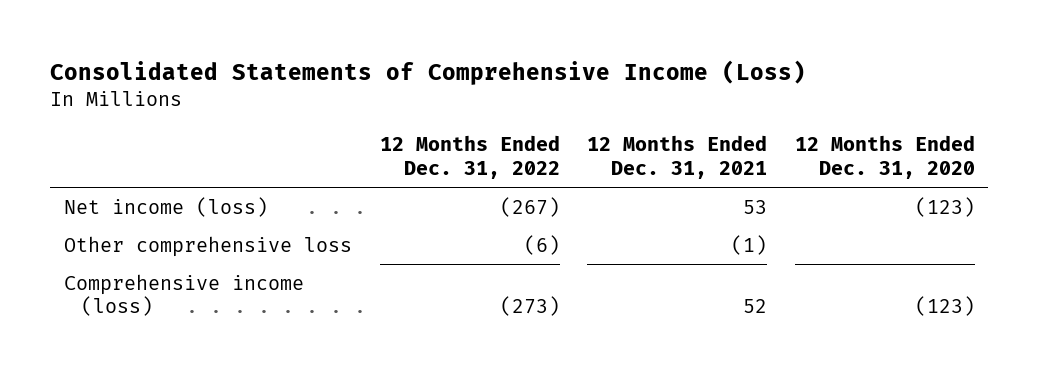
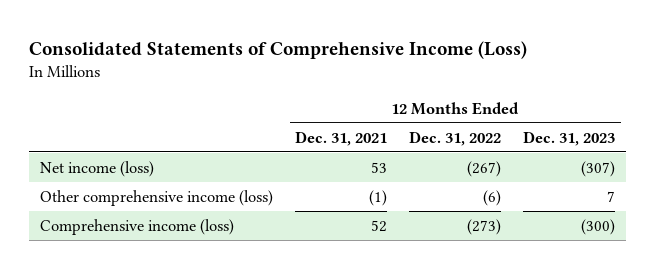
[794,135,975,180] 12 Months Ended Dec. 31, 2020 -> none
none -> [523,130,616,146] Dec. 31, 2023
[64,235,353,257] Other comprehensive loss -> [40,189,274,206] Other comprehensive income (loss)

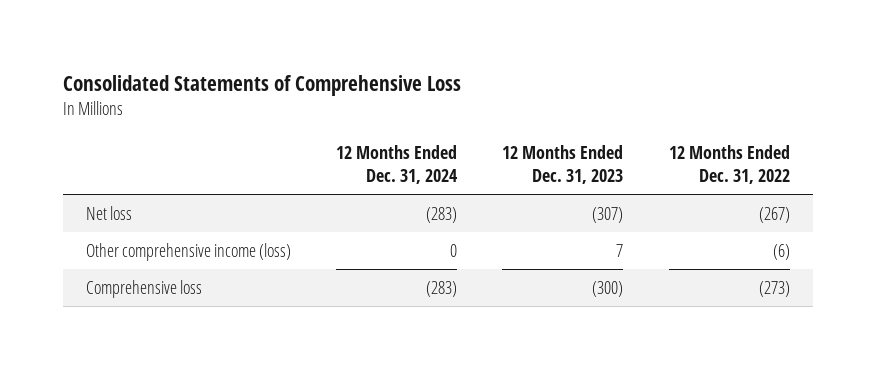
[29,41,528,60] Consolidated Statements of Comprehensive Income (Loss) -> [62,74,461,96] Consolidated Statements of Comprehensive Loss
[295,130,388,146] Dec. 31, 2021 -> none
none -> [335,144,458,184] 12 Months Ended Dec. 31, 2024
[40,160,155,177] Net income (loss) -> [85,206,132,221] Net loss
[40,218,235,235] Comprehensive income (loss) -> [85,280,202,299] Comprehensive loss

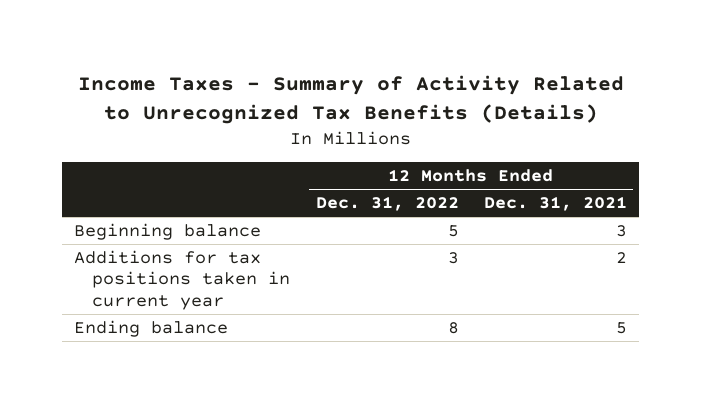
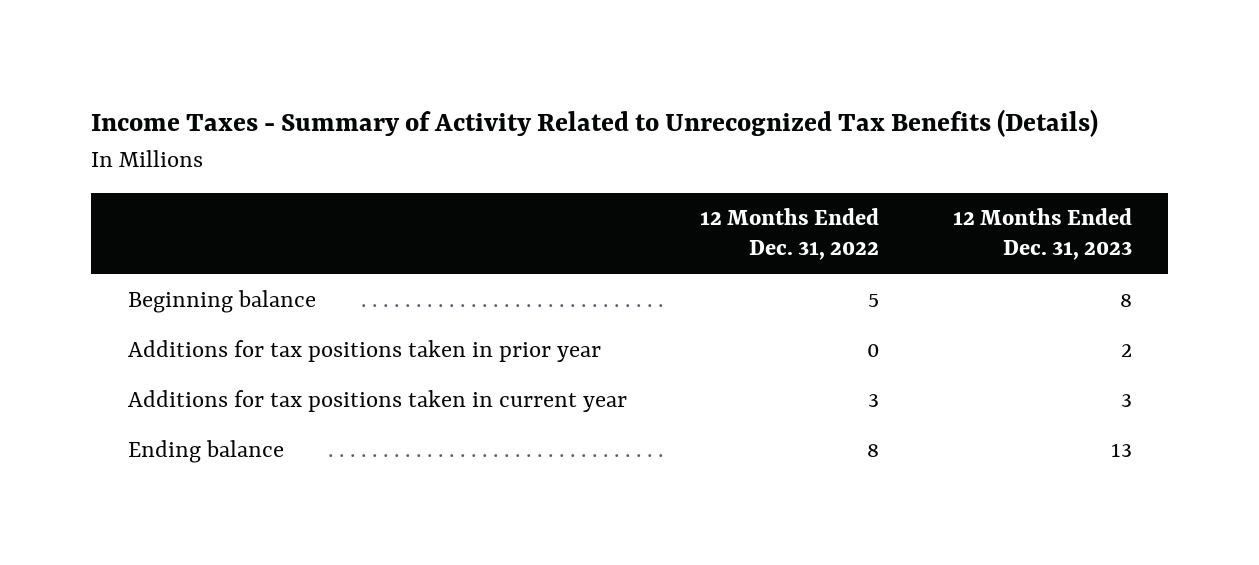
[483,196,627,212] Dec. 31, 2021 -> none
none -> [952,208,1132,261] 12 Months Ended Dec. 31, 2023
none -> [127,339,601,362] Additions for tax positions taken in prior year

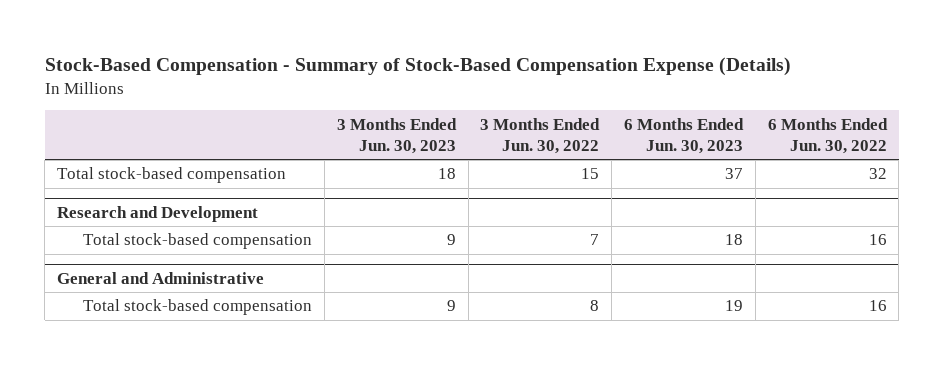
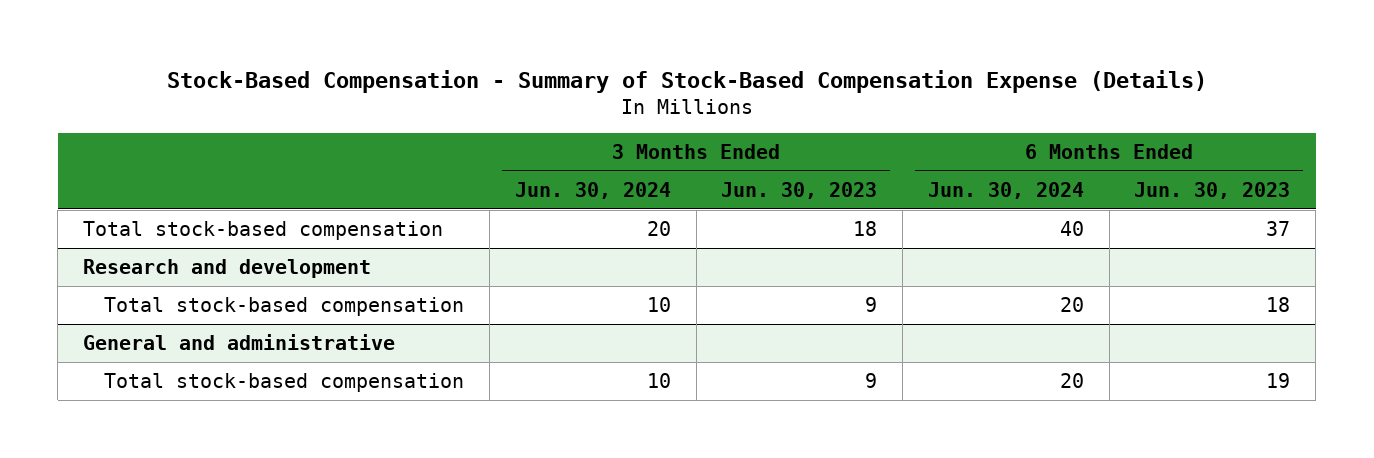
[480,117,601,154] 3 Months Ended Jun. 30, 2022 -> none
[767,117,888,154] 6 Months Ended Jun. 30, 2022 -> none
none -> [514,181,671,199] Jun. 30, 2024
none -> [927,181,1084,199] Jun. 30, 2024
[56,205,258,222] Research and Development -> [83,258,372,278] Research and development
[56,271,264,284] General and Administrative -> [83,333,396,350] General and administrative

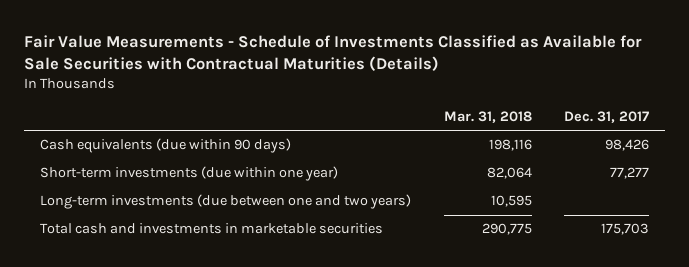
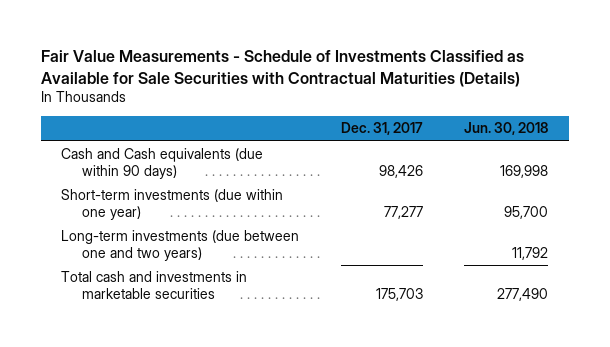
[443,111,532,124] Mar. 31, 2018 -> none
none -> [464,122,549,136] Jun. 30, 2018
[40,138,292,154] Cash equivalents (due within 90 days) -> [61,148,264,179] Cash and Cash equivalents (due within 90 days)

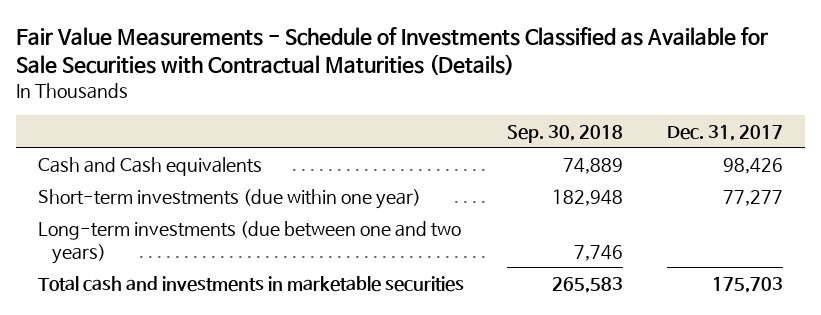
[464,122,549,136] Jun. 30, 2018 -> none
none -> [507,124,624,143] Sep. 30, 2018
[61,148,264,179] Cash and Cash equivalents (due within 90 days) -> [37,156,262,176] Cash and Cash equivalents

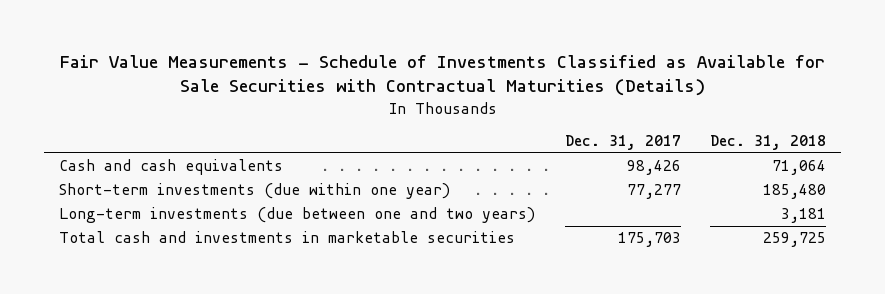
[507,124,624,143] Sep. 30, 2018 -> none
none -> [710,135,827,151] Dec. 31, 2018
[37,156,262,176] Cash and Cash equivalents -> [58,159,283,176] Cash and cash equivalents

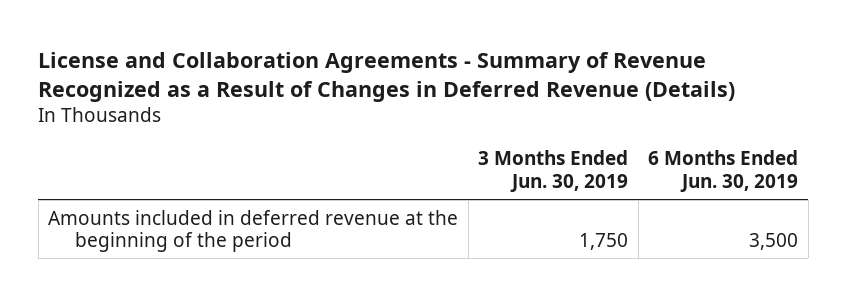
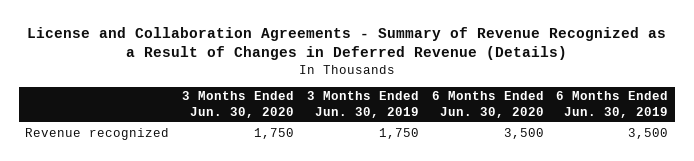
none -> [182,91,295,118] 3 Months Ended Jun. 30, 2020
none -> [431,91,544,118] 6 Months Ended Jun. 30, 2020
[48,209,459,253] Amounts included in deferred revenue at the beginning of the period -> [25,127,170,140] Revenue recognized

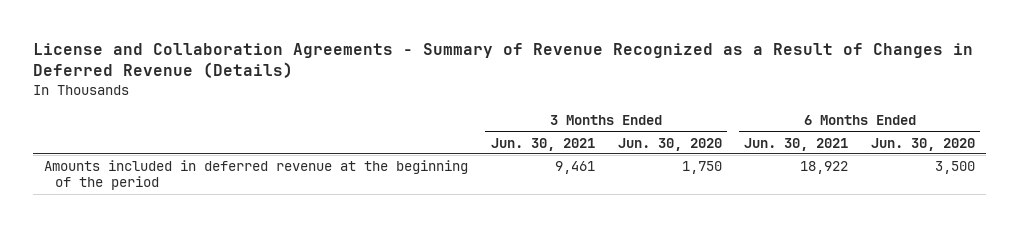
[306,91,419,118] 3 Months Ended Jun. 30, 2019 -> none
[556,91,669,118] 6 Months Ended Jun. 30, 2019 -> none
none -> [490,137,595,151] Jun. 30, 2021
none -> [744,137,849,151] Jun. 30, 2021
[25,127,170,140] Revenue recognized -> [44,160,469,191] Amounts included in deferred revenue at the beginning of the period

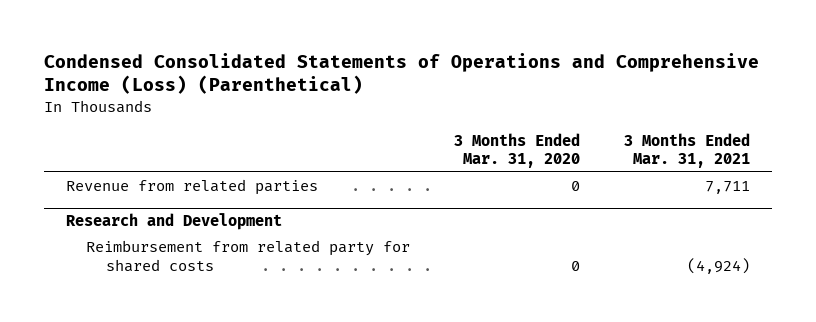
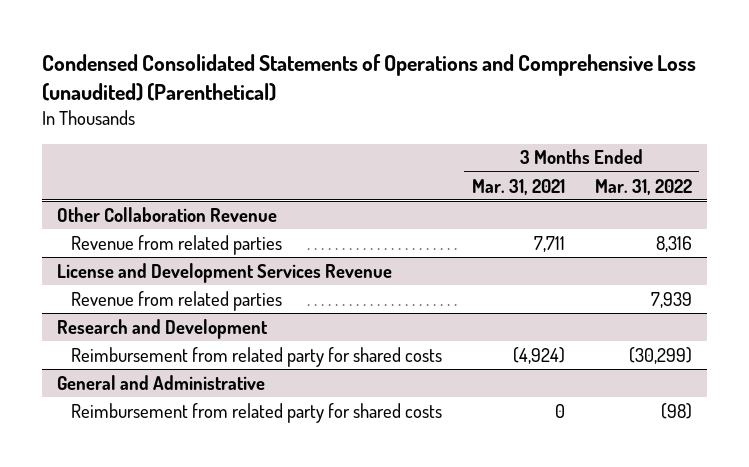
[44,52,760,95] Condensed Consolidated Statements of Operations and Comprehensive Income (Loss) (Parenthetical) -> [42,54,697,101] Condensed Consolidated Statements of Operations and Comprehensive Loss (unaudited) (Parenthetical)
[453,132,580,168] 3 Months Ended Mar. 31, 2020 -> none
none -> [594,178,692,195] Mar. 31, 2022
none -> [57,206,278,222] Other Collaboration Revenue
none -> [57,262,393,283] License and Development Services Revenue
none -> [70,290,282,311] Revenue from related parties
none -> [57,374,266,390] General and Administrative
none -> [70,402,442,423] Reimbursement from related party for shared costs

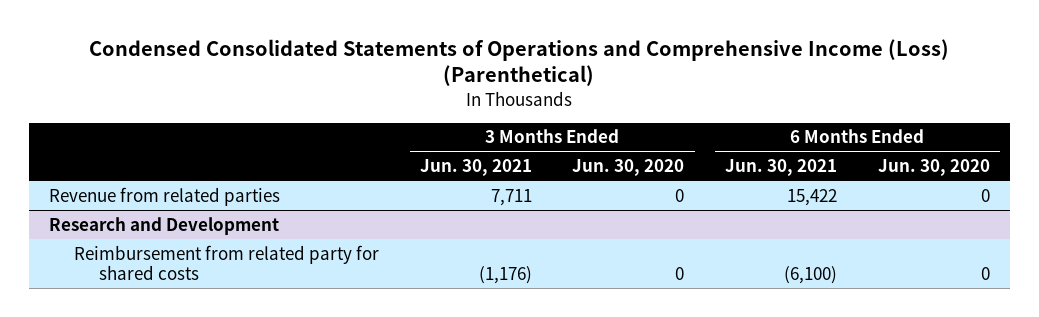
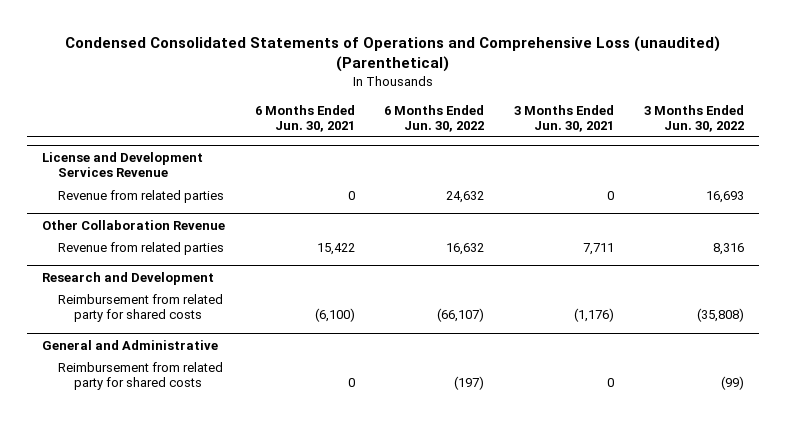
[89,38,950,87] Condensed Consolidated Statements of Operations and Comprehensive Income (Loss) (Parenthetical) -> [64,35,720,73] Condensed Consolidated Statements of Operations and Comprehensive Loss (unaudited) (Parenthetical)
[572,159,685,177] Jun. 30, 2020 -> none
[877,159,990,177] Jun. 30, 2020 -> none
none -> [384,104,485,133] 6 Months Ended Jun. 30, 2022
none -> [643,104,744,133] 3 Months Ended Jun. 30, 2022
none -> [41,151,203,178] License and Development Services Revenue
none -> [58,189,225,203] Revenue from related parties
none -> [41,219,225,230] Other Collaboration Revenue
none -> [41,339,218,350] General and Administrative
none -> [58,361,224,391] Reimbursement from related party for shared costs

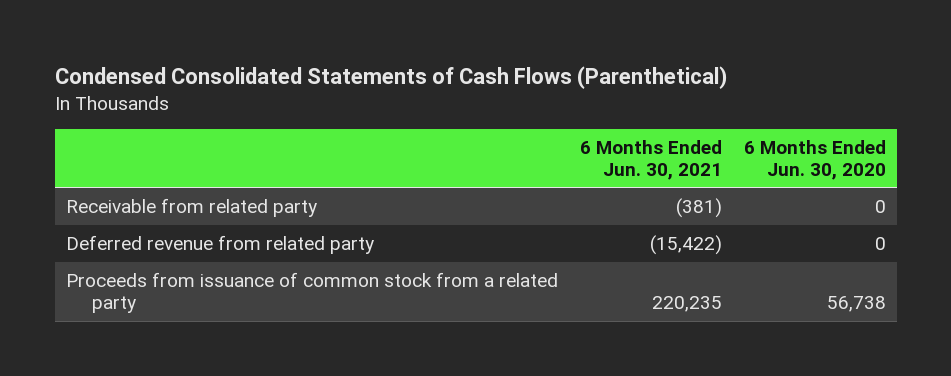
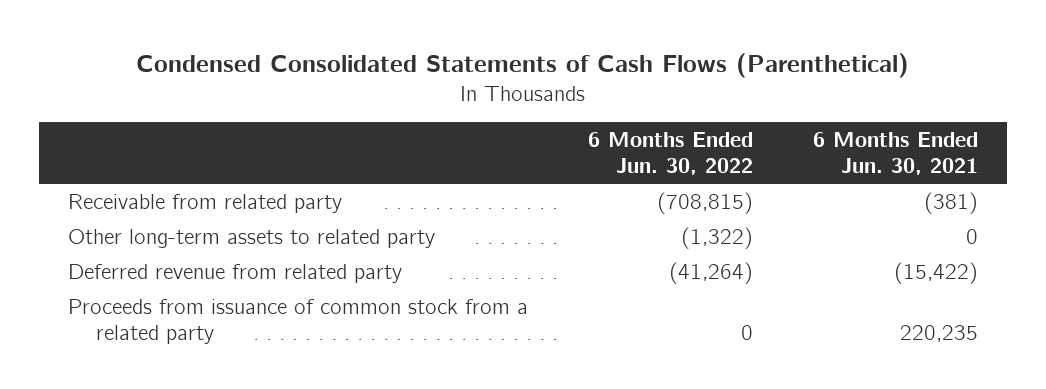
[743,139,886,180] 6 Months Ended Jun. 30, 2020 -> none
none -> [587,132,753,176] 6 Months Ended Jun. 30, 2022
none -> [68,228,436,248] Other long-term assets to related party

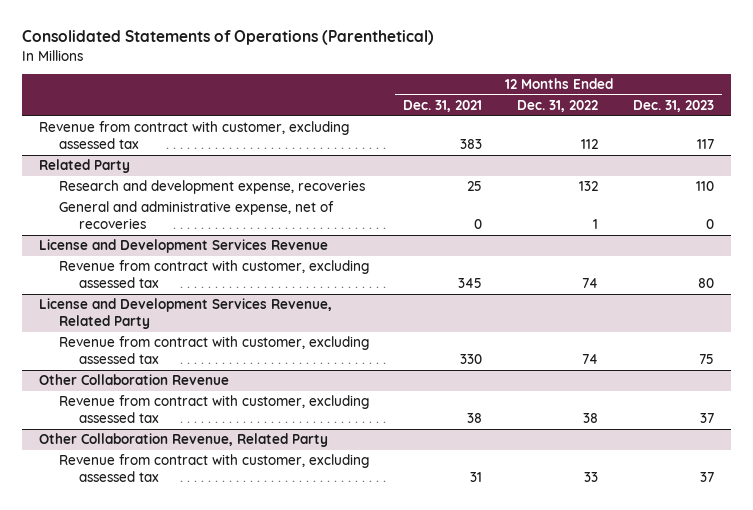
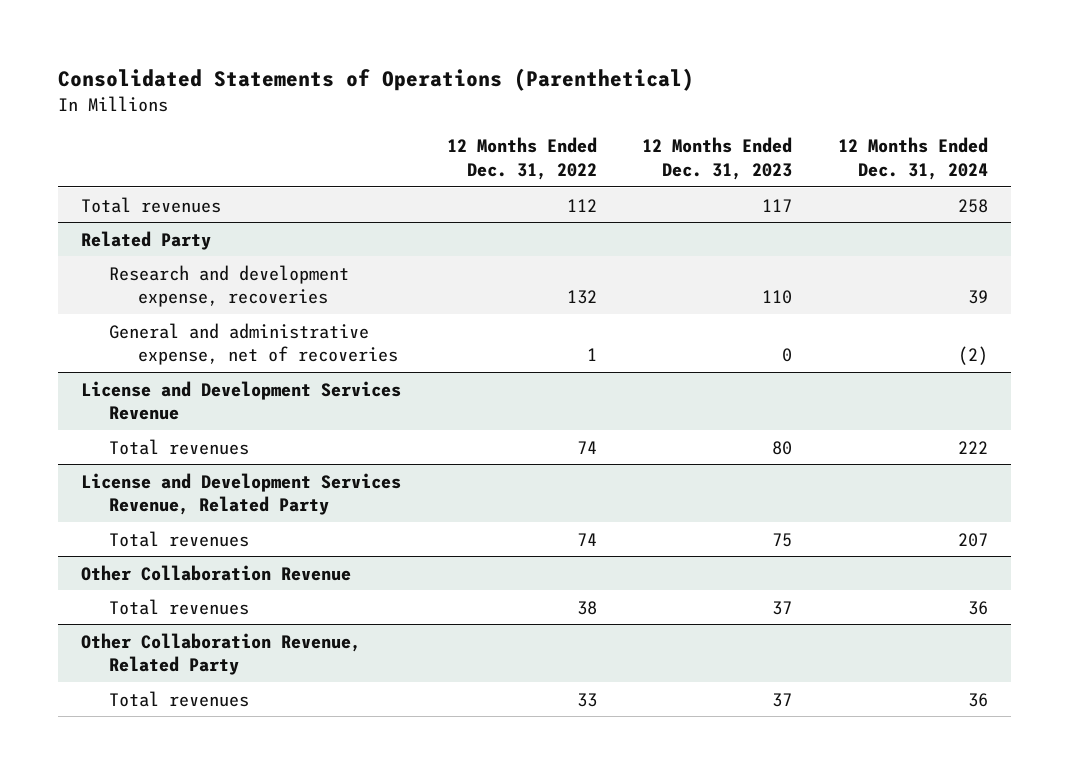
[403,99,483,112] Dec. 31, 2021 -> none
none -> [838,137,989,180] 12 Months Ended Dec. 31, 2024
[38,121,349,149] Revenue from contract with customer, excluding assessed tax -> [80,196,221,213] Total revenues
[58,260,369,288] Revenue from contract with customer, excluding assessed tax -> [109,438,250,455] Total revenues
[58,336,369,364] Revenue from contract with customer, excluding assessed tax -> [109,530,250,547] Total revenues
[58,395,369,423] Revenue from contract with customer, excluding assessed tax -> [109,598,250,615] Total revenues
[58,454,369,482] Revenue from contract with customer, excluding assessed tax -> [109,690,250,707] Total revenues

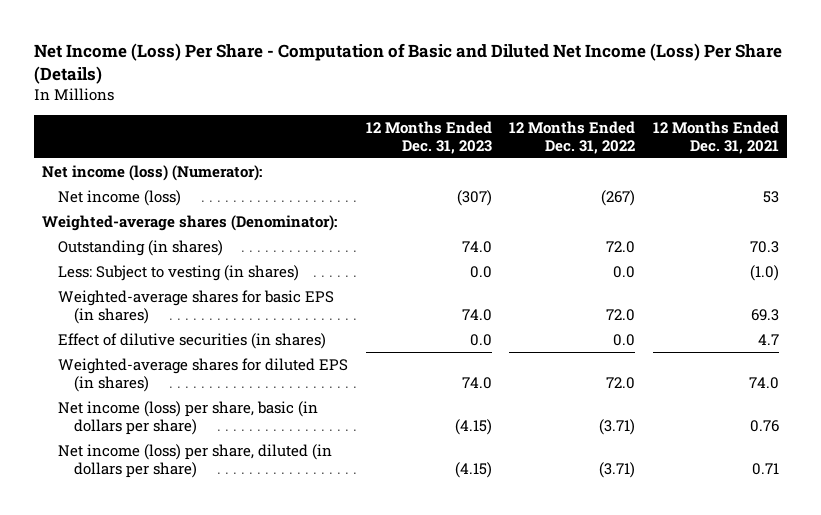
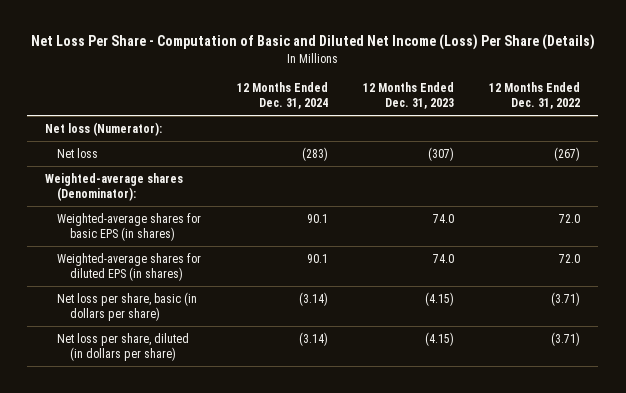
[33,42,782,84] Net Income (Loss) Per Share - Computation of Basic and Diluted Net Income (Loss) Per Share (Details) -> [30,34,595,51] Net Loss Per Share - Computation of Basic and Diluted Net Income (Loss) Per Share (Details)
[652,120,779,154] 12 Months Ended Dec. 31, 2021 -> none
none -> [236,81,328,110] 12 Months Ended Dec. 31, 2024
[42,164,263,181] Net income (loss) (Numerator): -> [45,121,163,136] Net loss (Numerator):
[58,189,182,206] Net income (loss) -> [57,147,99,158] Net loss
[58,239,224,256] Outstanding (in shares) -> none
[58,264,300,281] Less: Subject to vesting (in shares) -> none
[58,332,327,349] Effect of dilutive securities (in shares) -> none
[58,400,319,435] Net income (loss) per share, basic (in dollars per share) -> [57,291,198,322] Net loss per share, basic (in dollars per share)
[58,443,333,478] Net income (loss) per share, diluted (in dollars per share) -> [57,332,190,362] Net loss per share, diluted (in dollars per share)

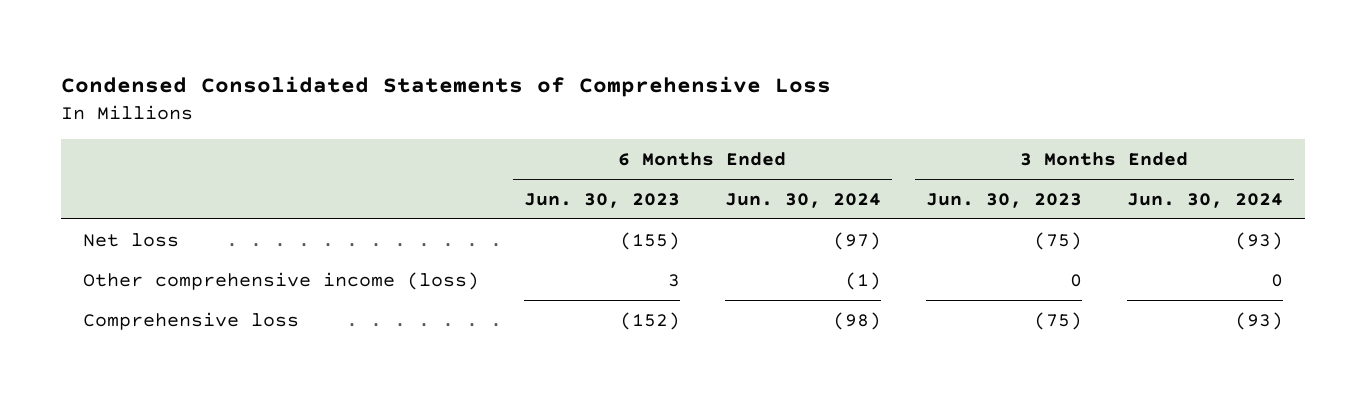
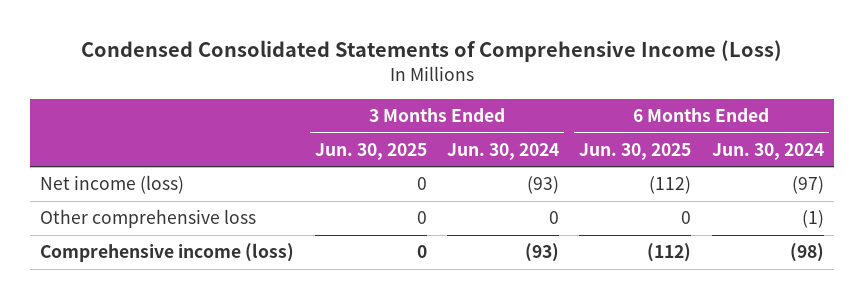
[60,76,831,98] Condensed Consolidated Statements of Comprehensive Loss -> [80,40,782,63] Condensed Consolidated Statements of Comprehensive Income (Loss)
[524,192,681,208] Jun. 30, 2023 -> none
[925,192,1082,208] Jun. 30, 2023 -> none
none -> [314,142,427,160] Jun. 30, 2025
none -> [579,142,692,160] Jun. 30, 2025
[83,232,180,247] Net loss -> [40,175,185,195] Net income (loss)
[83,271,480,290] Other comprehensive income (loss) -> [40,209,257,229] Other comprehensive loss
[83,311,300,330] Comprehensive loss -> [40,243,295,263] Comprehensive income (loss)

